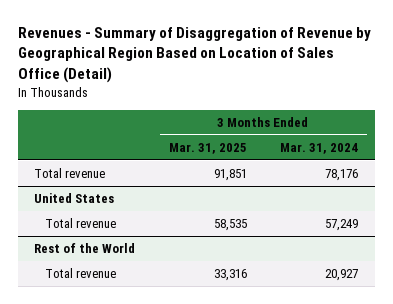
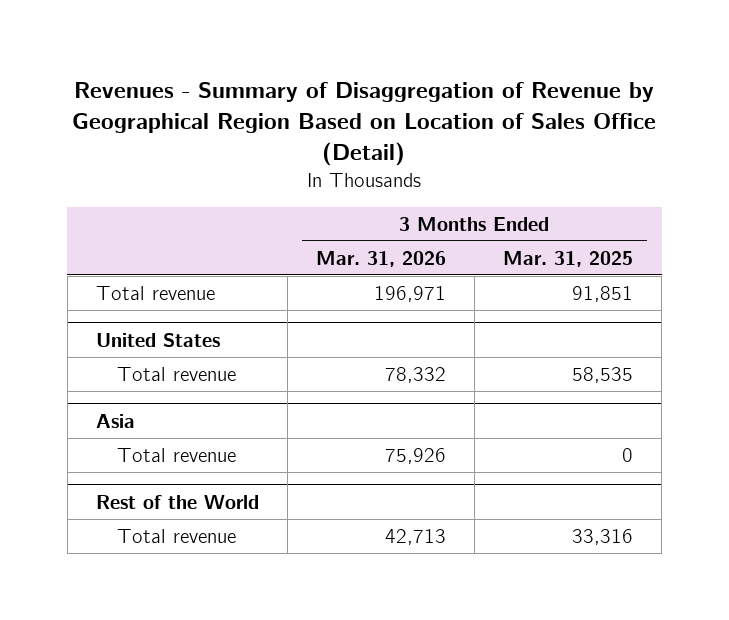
[280,142,359,154] Mar. 31, 2024 -> none
none -> [315,250,446,267] Mar. 31, 2026
none -> [95,413,135,428] Asia
none -> [117,447,237,462] Total revenue

